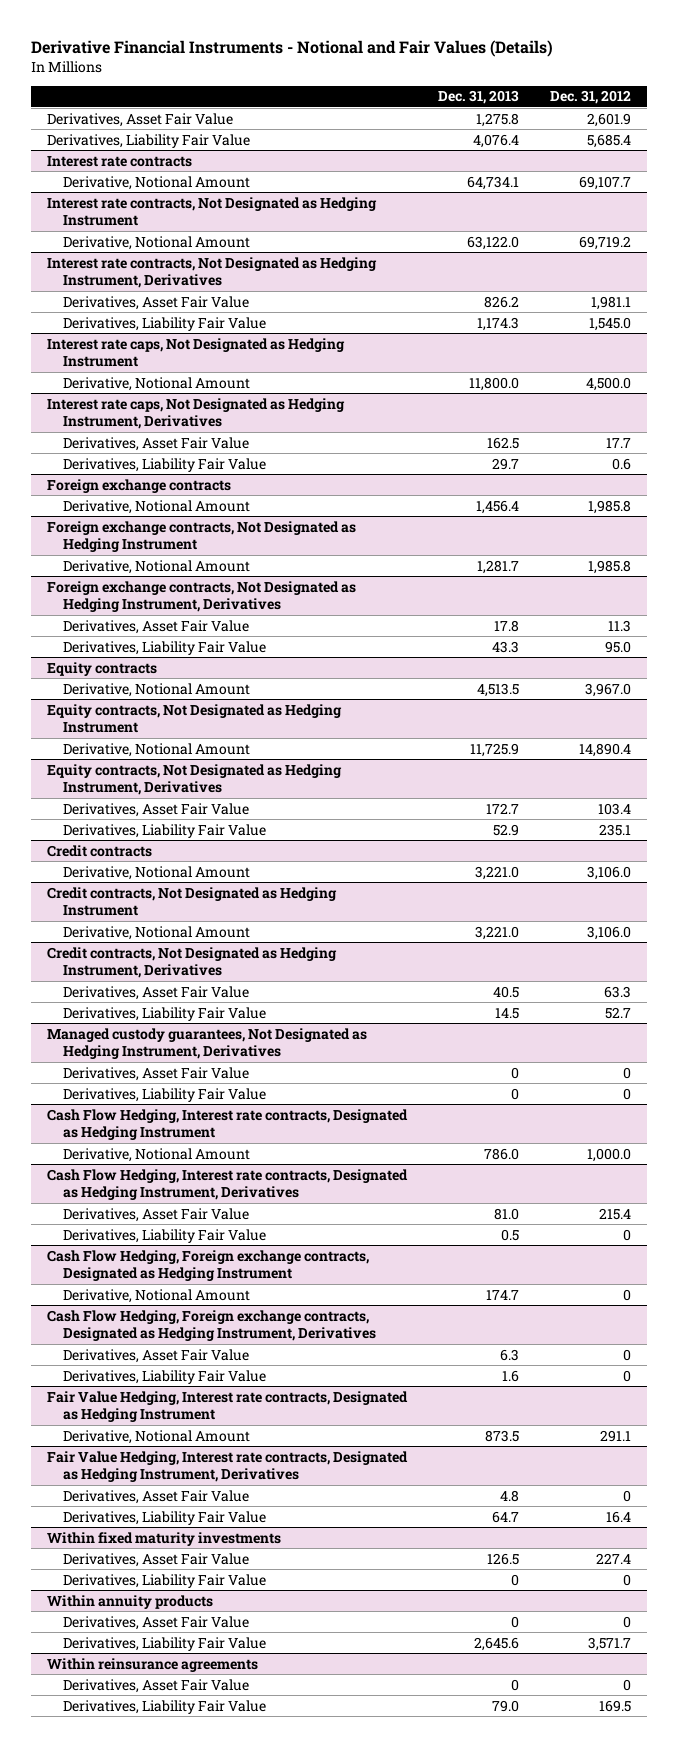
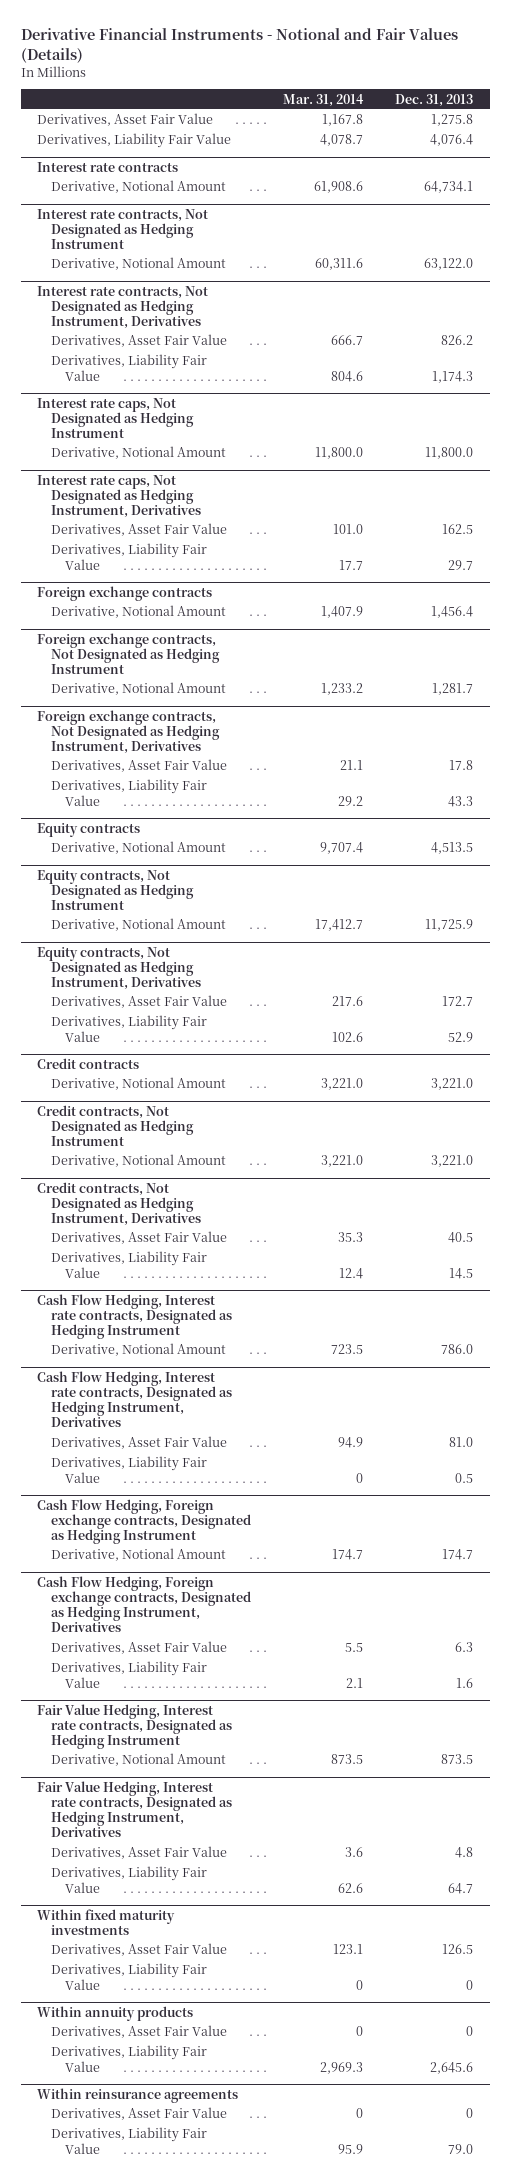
[550,90,632,105] Dec. 31, 2012 -> none
none -> [283,93,365,107] Mar. 31, 2014
[46,1027,367,1060] Managed custody guarantees, Not Designated as Hedging Instrument, Derivatives -> none
[62,1066,249,1081] Derivatives, Asset Fair Value -> none
[62,1087,266,1102] Derivatives, Liability Fair Value -> none

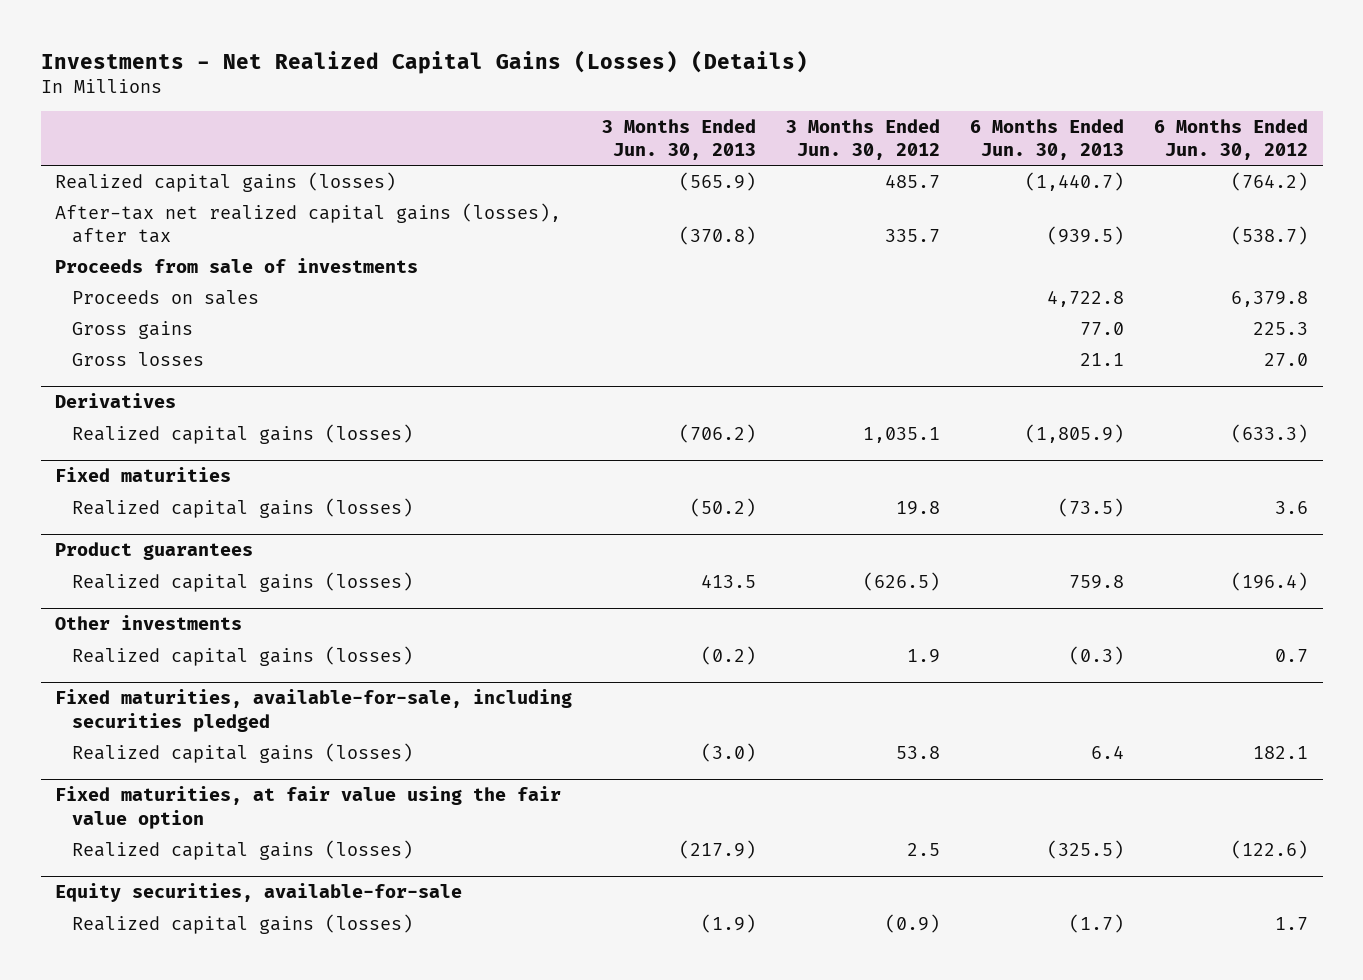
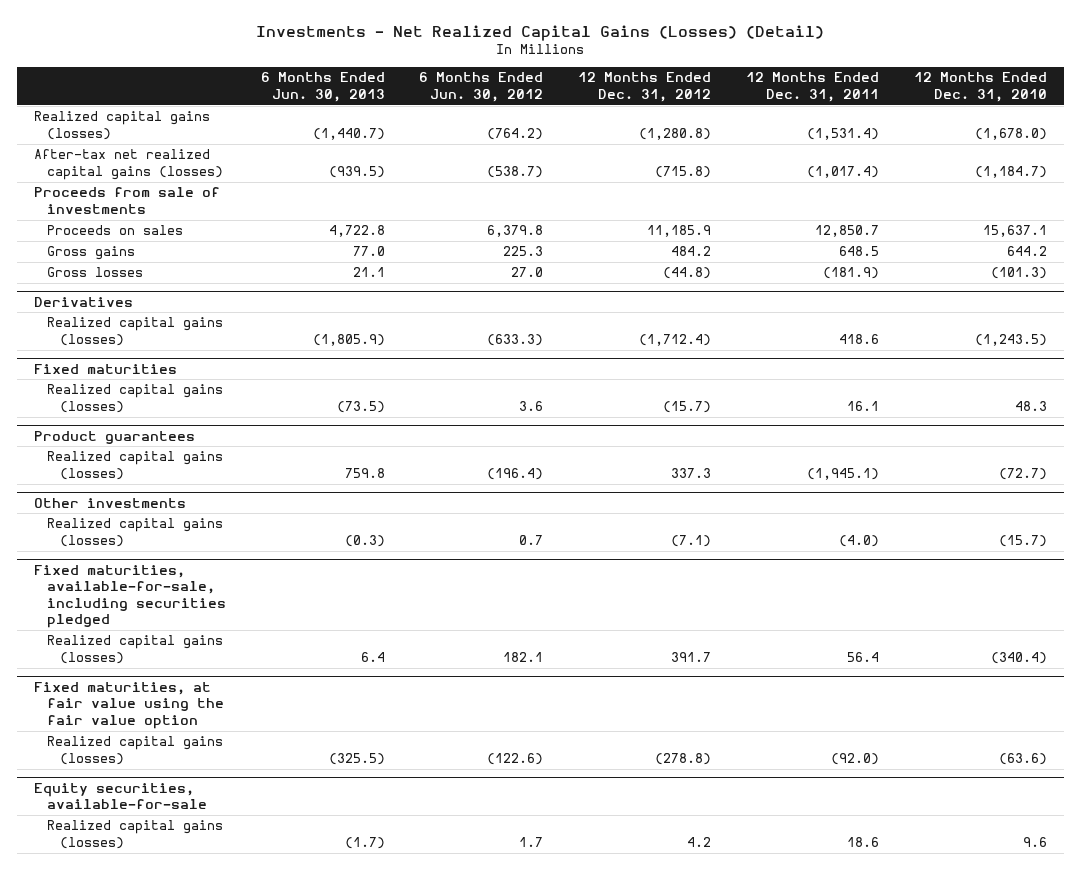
[40,49,808,74] Investments - Net Realized Capital Gains (Losses) (Details) -> [256,24,825,41] Investments - Net Realized Capital Gains (Losses) (Detail)
[602,118,757,161] 3 Months Ended Jun. 30, 2013 -> none
[786,118,941,161] 3 Months Ended Jun. 30, 2012 -> none
none -> [578,72,712,102] 12 Months Ended Dec. 31, 2012
none -> [745,72,879,102] 12 Months Ended Dec. 31, 2011
none -> [913,72,1047,102] 12 Months Ended Dec. 31, 2010
[55,202,562,244] After-tax net realized capital gains (losses), after tax -> [34,149,223,181] After-tax net realized capital gains (losses)

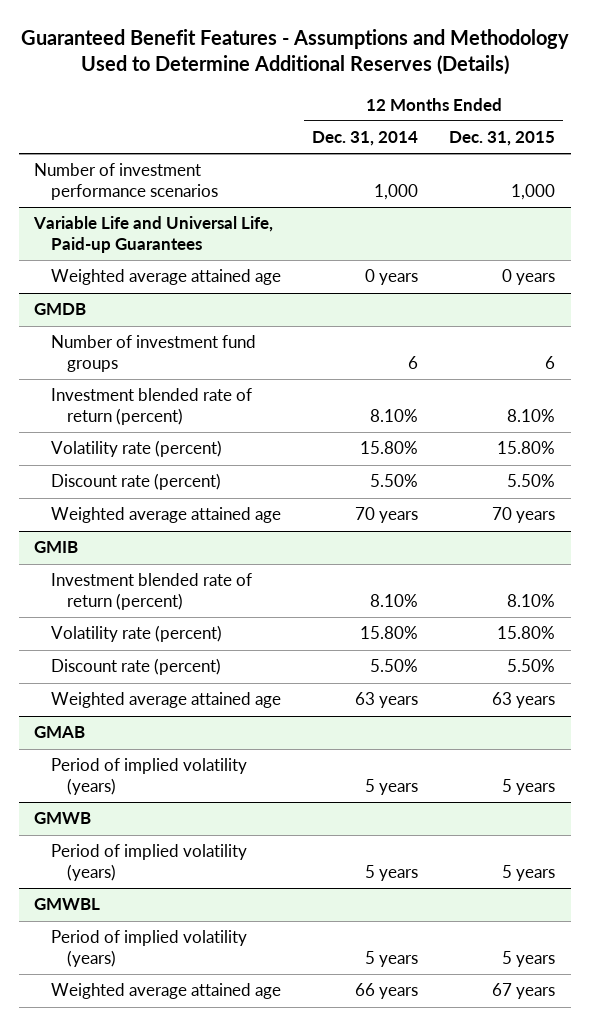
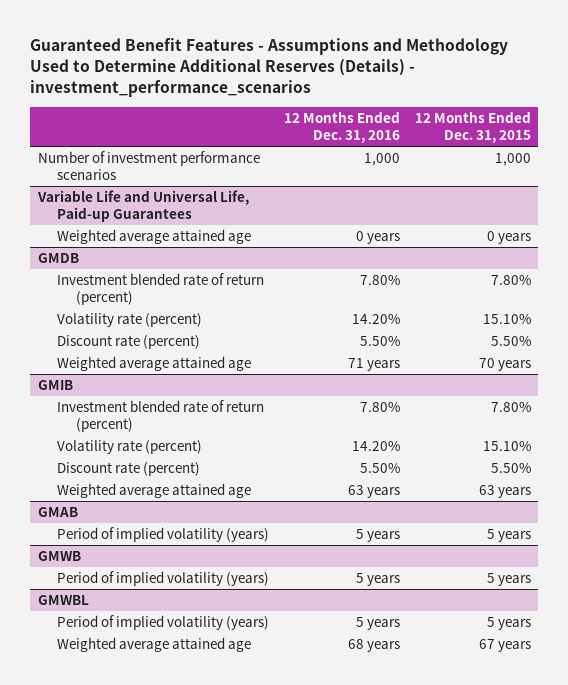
[20,28,569,76] Guaranteed Benefit Features - Assumptions and Methodology Used to Determine Additional Reserves (Details) -> [30,38,509,98] Guaranteed Benefit Features - Assumptions and Methodology Used to Determine Additional Reserves (Details) - investment_performance_scenarios
[311,131,418,147] Dec. 31, 2014 -> none
none -> [283,111,400,144] 12 Months Ended Dec. 31, 2016
[50,335,256,373] Number of investment fund groups -> none
[507,409,556,423] 8.10% -> [490,275,531,286] 7.80%
[497,441,556,455] 15.80% -> [482,314,531,325] 15.10%
[507,594,556,608] 8.10% -> [490,402,531,413] 7.80%
[497,626,556,640] 15.80% -> [482,441,531,452] 15.10%

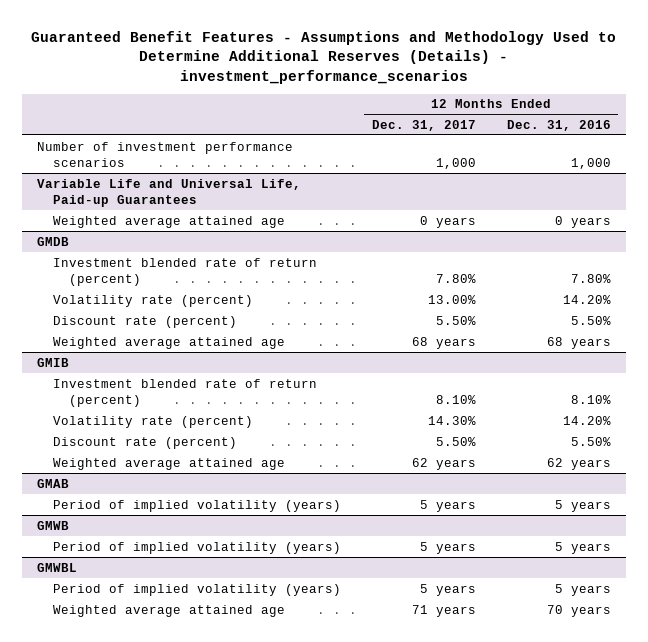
[414,111,531,144] 12 Months Ended Dec. 31, 2015 -> none
none -> [371,119,476,131] Dec. 31, 2017
[347,358,400,372] 71 years -> [546,336,611,349] 68 years
[359,402,400,413] 7.80% -> [570,394,611,404] 8.10%
[347,485,400,499] 63 years -> [546,457,611,470] 62 years
[347,639,400,653] 68 years -> [546,604,611,617] 70 years

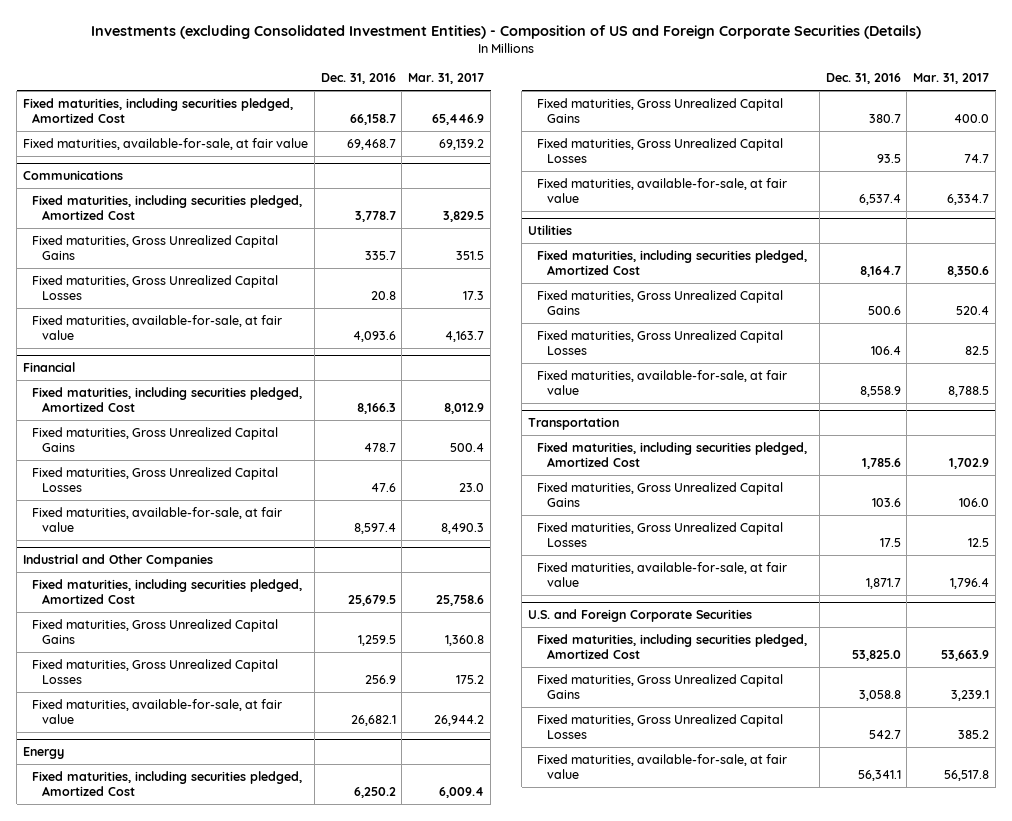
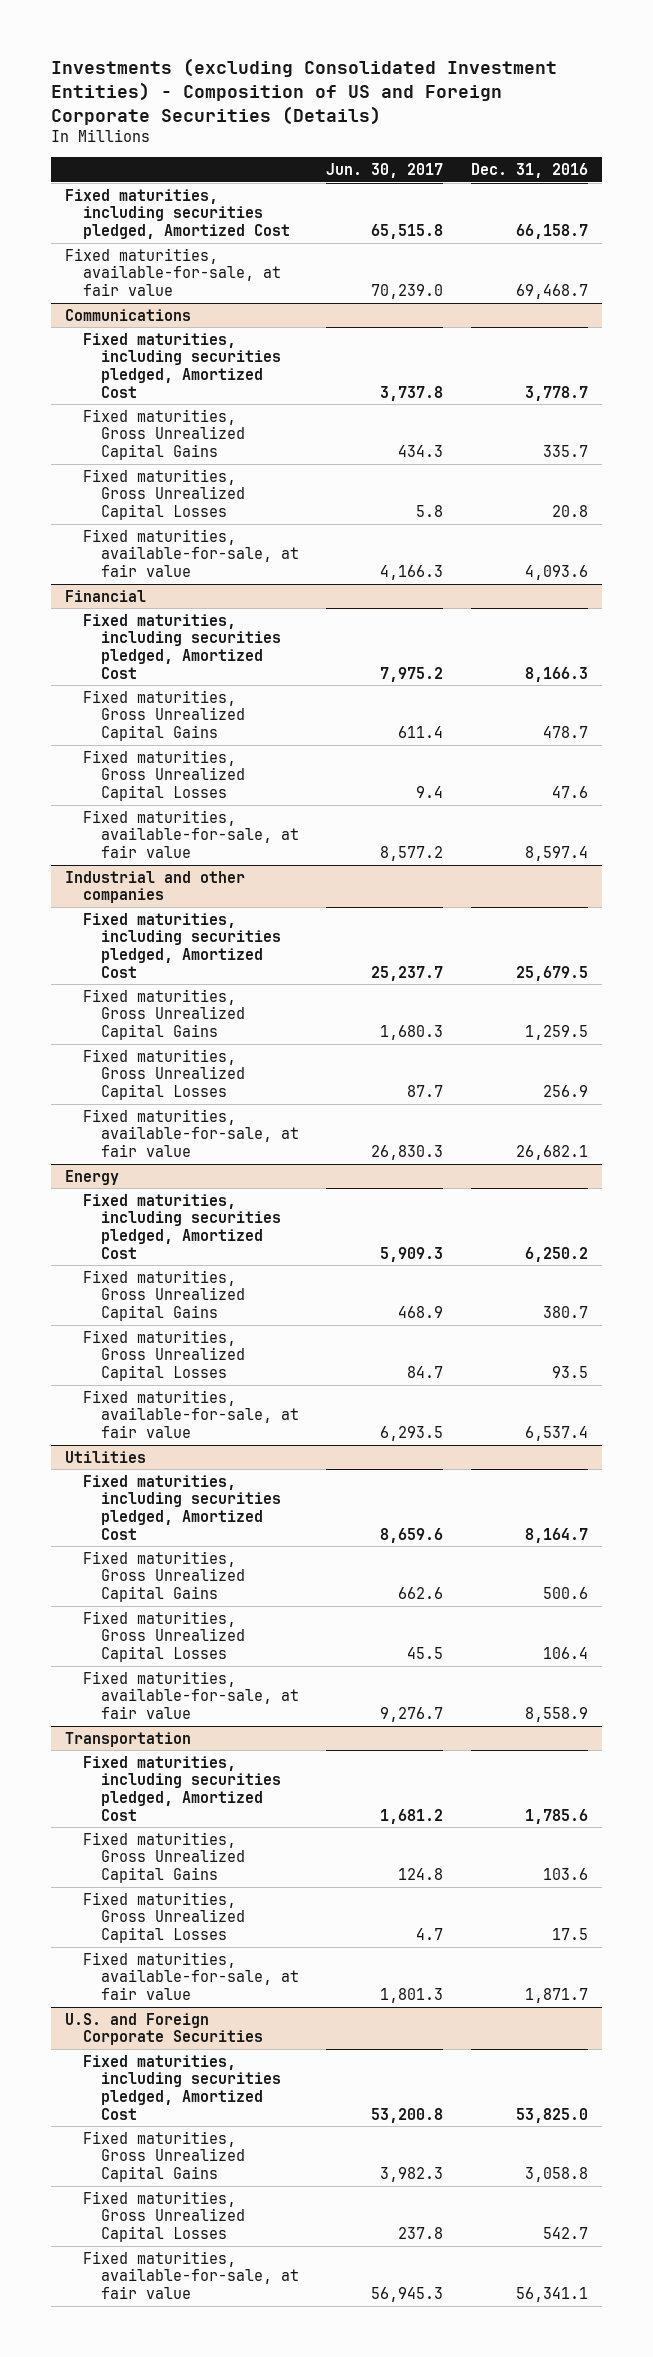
[408,73,485,85] Mar. 31, 2017 -> none
none -> [326,162,444,178] Jun. 30, 2017
[23,554,214,568] Industrial and Other Companies -> [64,870,245,904] Industrial and other companies

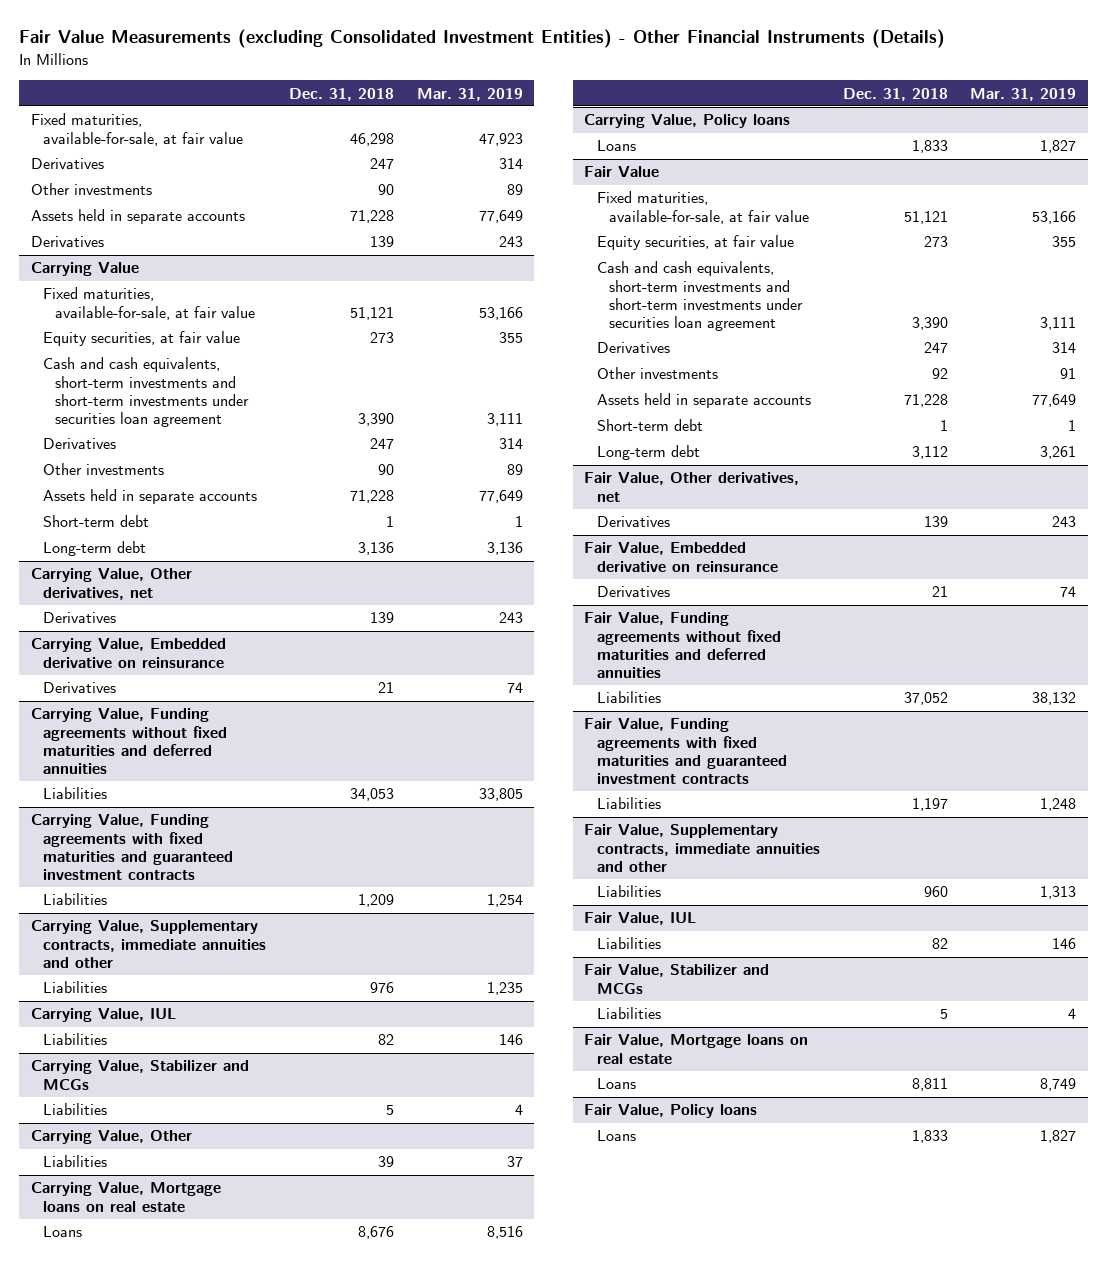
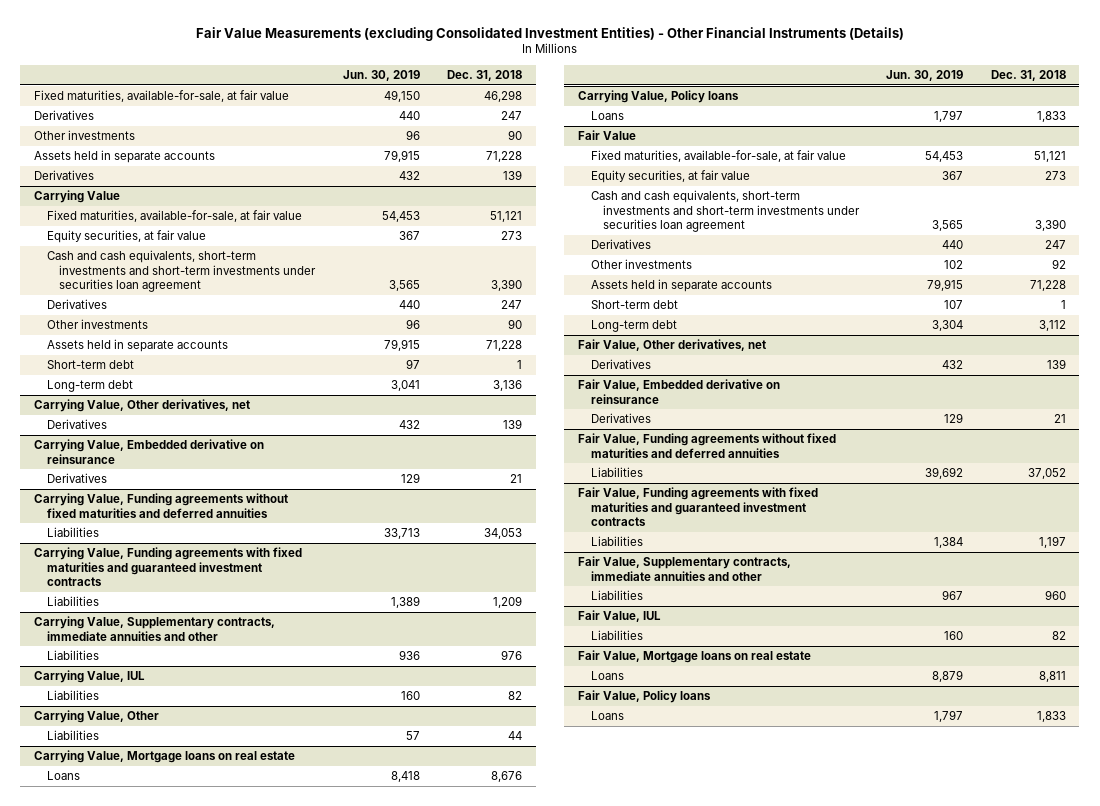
[416,87,523,101] Mar. 31, 2019 -> none
none -> [342,69,420,81] Jun. 30, 2019
[30,1060,249,1090] Carrying Value, Stabilizer and MCGs -> none
[43,1103,108,1116] Liabilities -> none
[377,1156,394,1168] 39 -> [507,731,522,741] 44
[584,964,770,994] Fair Value, Stabilizer and MCGs -> none
[596,1007,661,1020] Liabilities -> none

